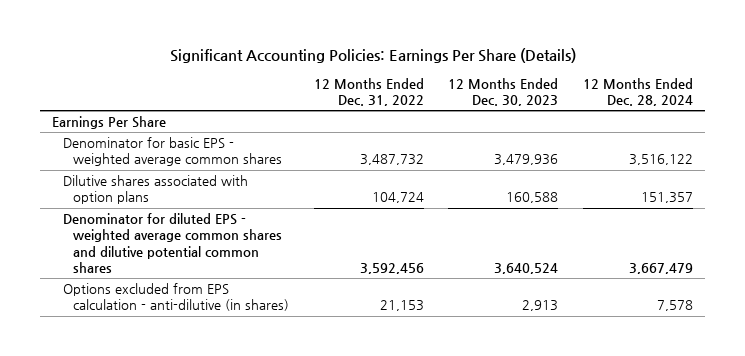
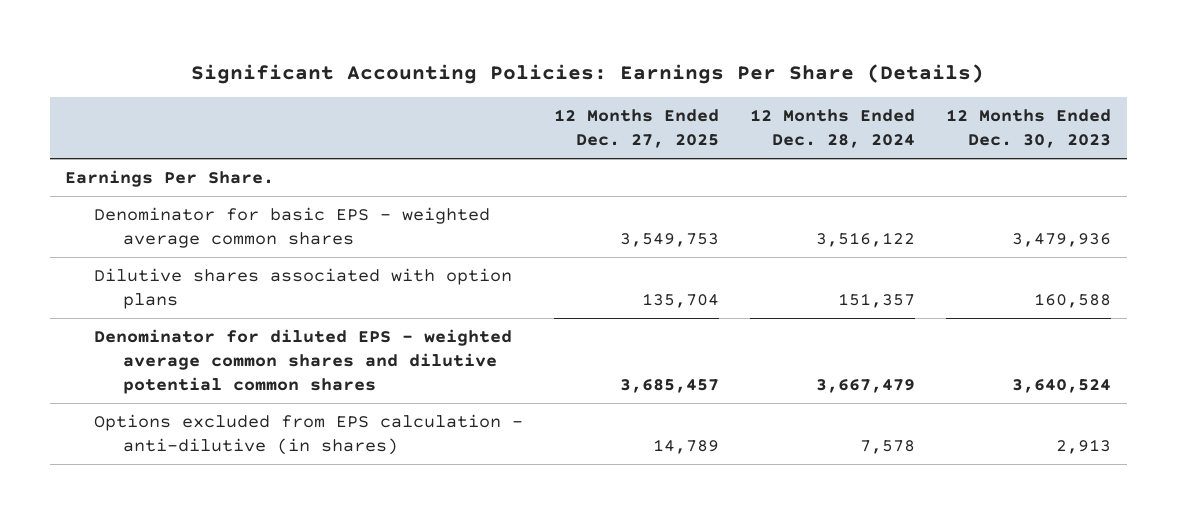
[313,77,424,107] 12 Months Ended Dec. 31, 2022 -> none
none -> [554,109,720,149] 12 Months Ended Dec. 27, 2025
[52,116,167,130] Earnings Per Share -> [65,169,275,187] Earnings Per Share.

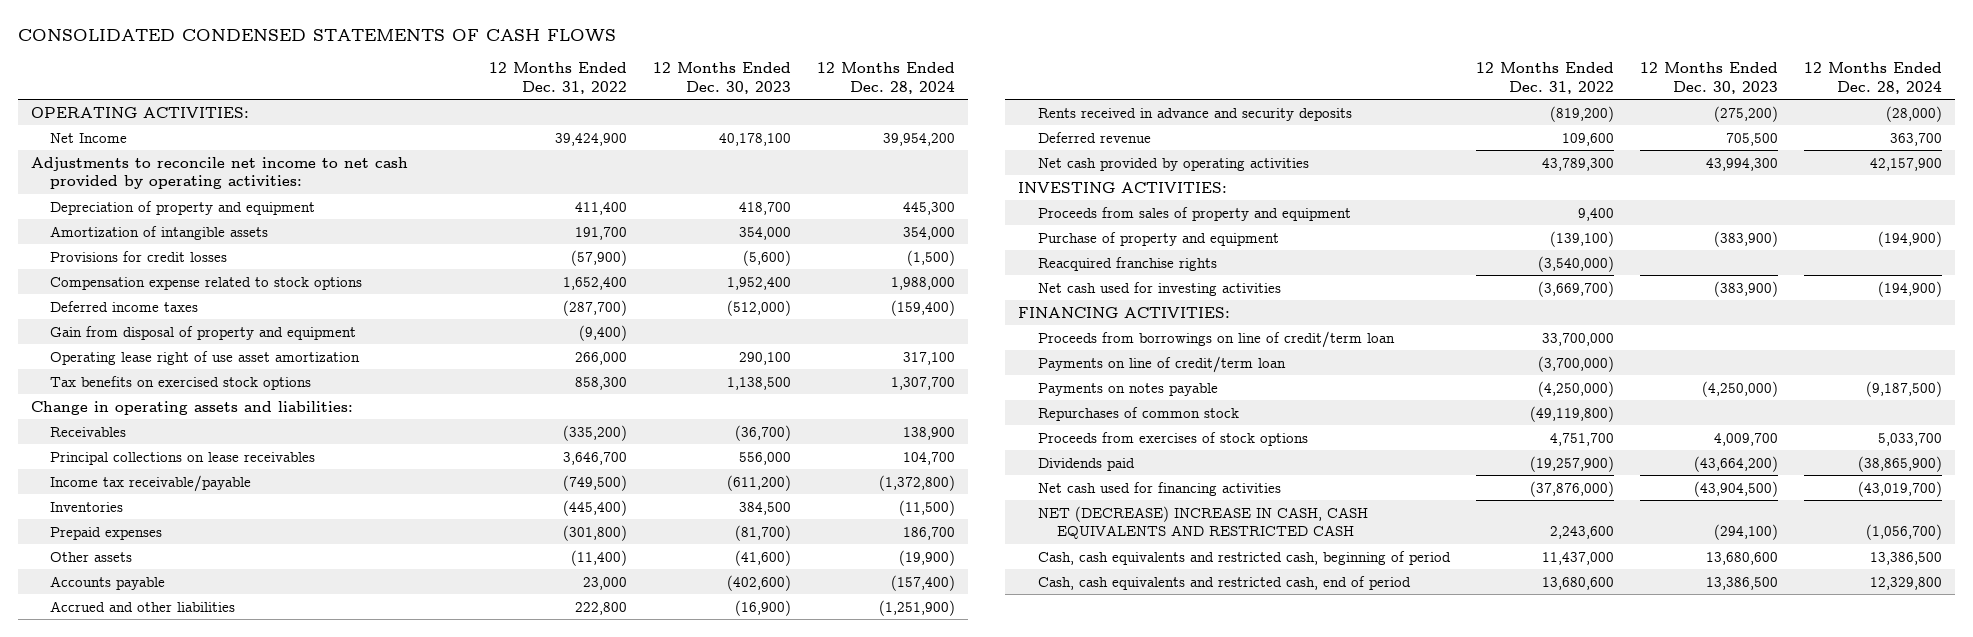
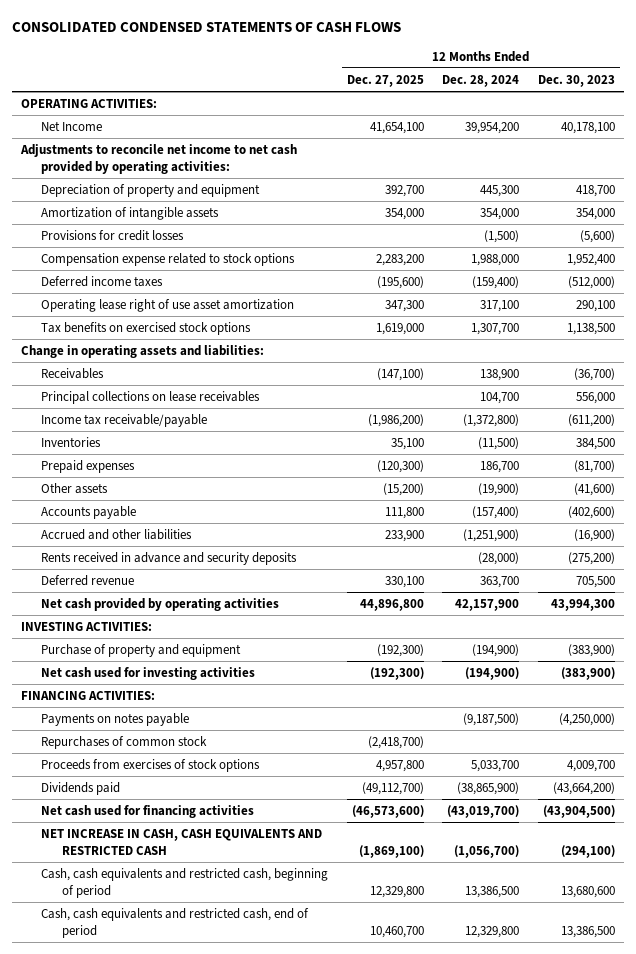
[488,62,627,95] 12 Months Ended Dec. 31, 2022 -> none
none -> [346,74,424,87] Dec. 27, 2025
[50,325,357,340] Gain from disposal of property and equipment -> none
[1037,206,1351,221] Proceeds from sales of property and equipment -> none
[1037,256,1217,271] Reacquired franchise rights -> none
[1037,330,1395,348] Proceeds from borrowings on line of credit/term loan -> none
[1037,355,1286,373] Payments on line of credit/term loan -> none
[1037,505,1368,540] NET (DECREASE) INCREASE IN CASH, CASH EQUIVALENTS AND RESTRICTED CASH -> [41,828,323,855] NET INCREASE IN CASH, CASH EQUIVALENTS AND RESTRICTED CASH

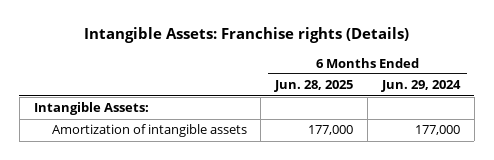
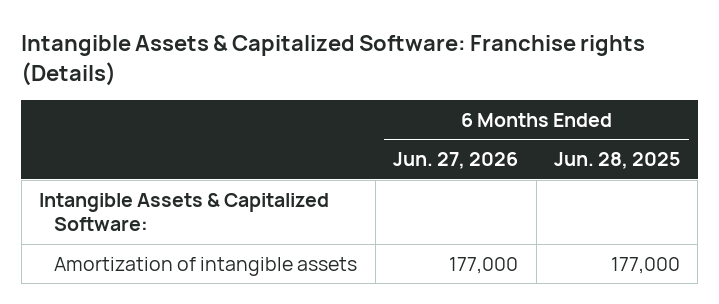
[83,27,409,44] Intangible Assets: Franchise rights (Details) -> [21,35,646,87] Intangible Assets & Capitalized Software: Franchise rights (Details)
[380,80,461,93] Jun. 29, 2024 -> none
none -> [393,152,519,170] Jun. 27, 2026
[33,102,149,116] Intangible Assets: -> [39,192,330,232] Intangible Assets & Capitalized Software:

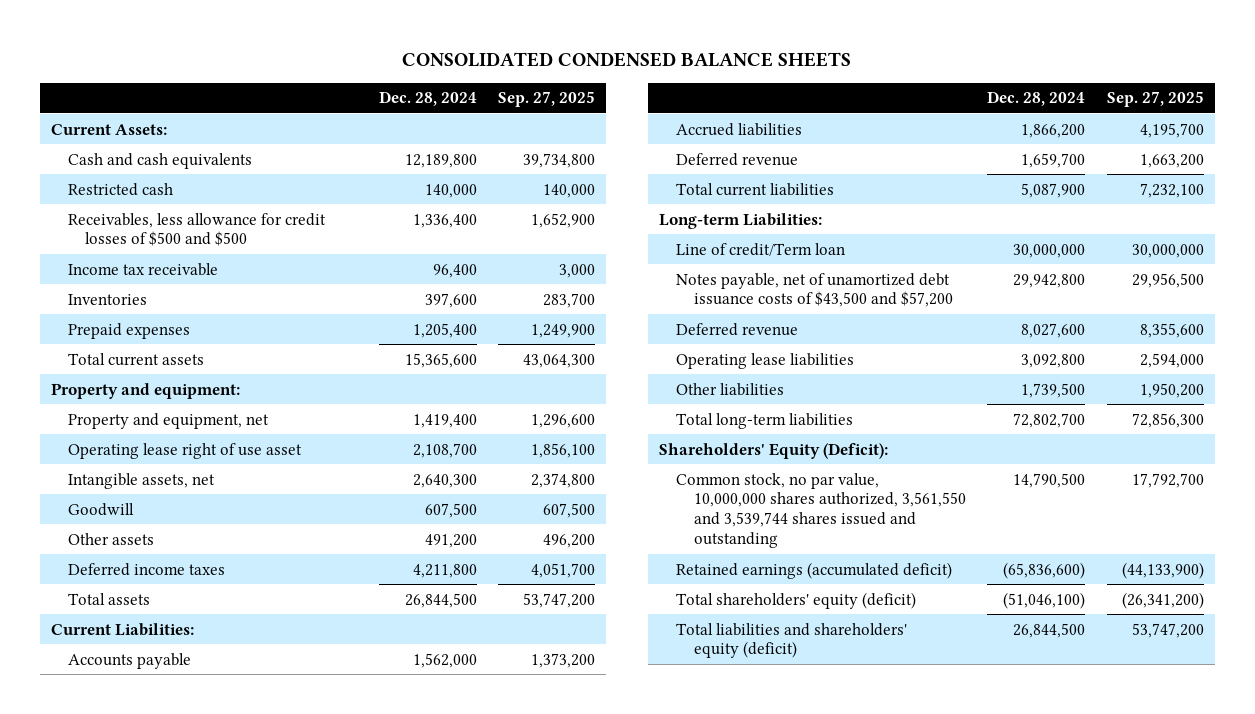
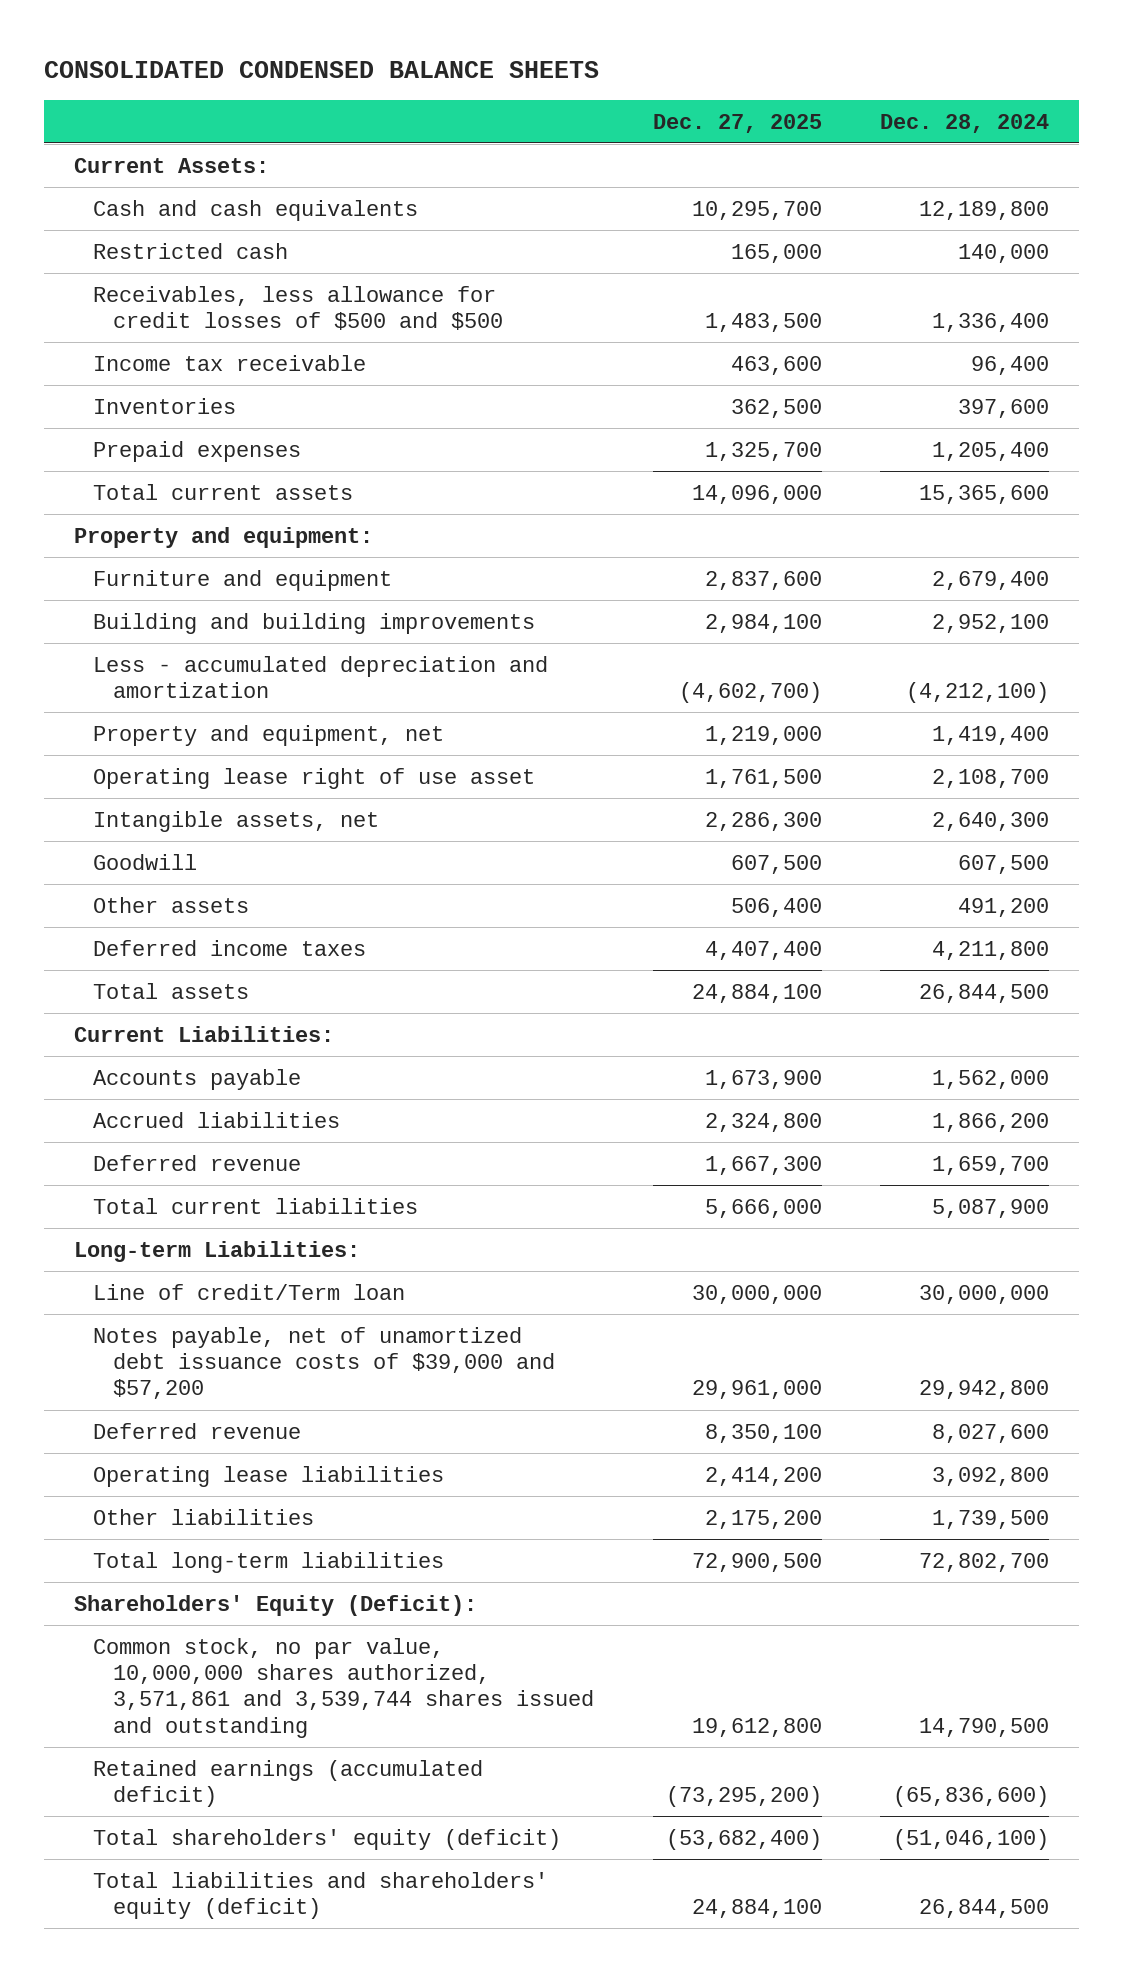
[498,91,596,108] Sep. 27, 2025 -> none
none -> [652,113,822,133] Dec. 27, 2025
none -> [93,569,393,591] Furniture and equipment
none -> [93,612,536,634] Building and building improvements
none -> [93,655,549,698] Less - accumulated depreciation and amortization
[676,272,953,308] Notes payable, net of unamortized debt issuance costs of $43,500 and $57,200 -> [93,1326,556,1400] Notes payable, net of unamortized debt issuance costs of $39,000 and $57,200
[676,472,966,549] Common stock, no par value, 10,000,000 shares authorized, 3,561,550 and 3,539,744 shares issued and outstanding -> [93,1637,595,1738] Common stock, no par value, 10,000,000 shares authorized, 3,571,861 and 3,539,744 shares issued and outstanding

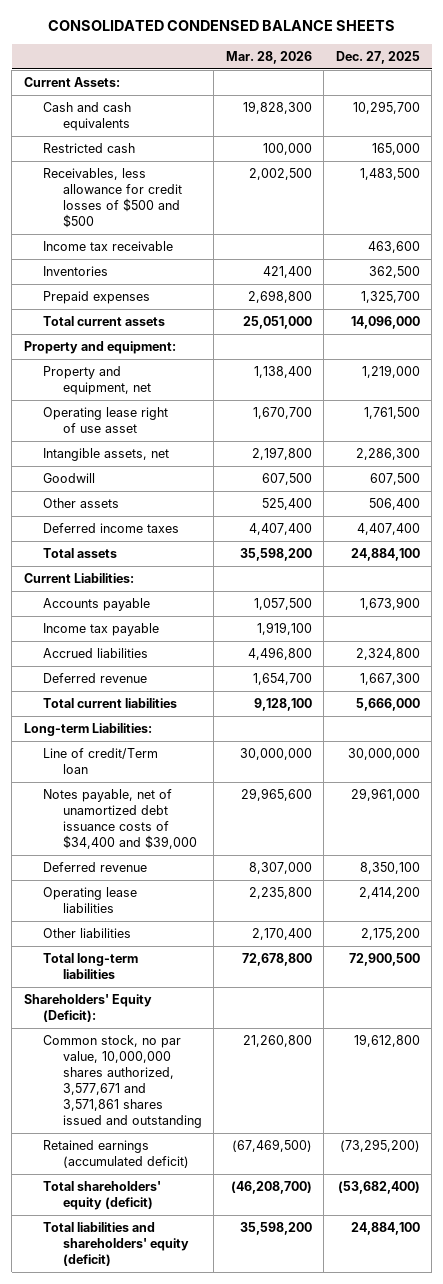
[880,113,1050,133] Dec. 28, 2024 -> none
none -> [225,50,312,64] Mar. 28, 2026
[93,569,393,591] Furniture and equipment -> none
[93,612,536,634] Building and building improvements -> none
[93,655,549,698] Less - accumulated depreciation and amortization -> none
none -> [43,623,160,637] Income tax payable
[93,1326,556,1400] Notes payable, net of unamortized debt issuance costs of $39,000 and $57,200 -> [43,789,198,850] Notes payable, net of unamortized debt issuance costs of $34,400 and $39,000
[93,1637,595,1738] Common stock, no par value, 10,000,000 shares authorized, 3,571,861 and 3,539,744 shares issued and outstanding -> [43,1035,203,1129] Common stock, no par value, 10,000,000 shares authorized, 3,577,671 and 3,571,861 shares issued and outstanding

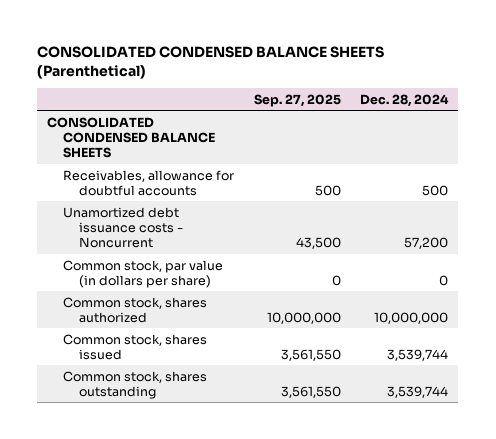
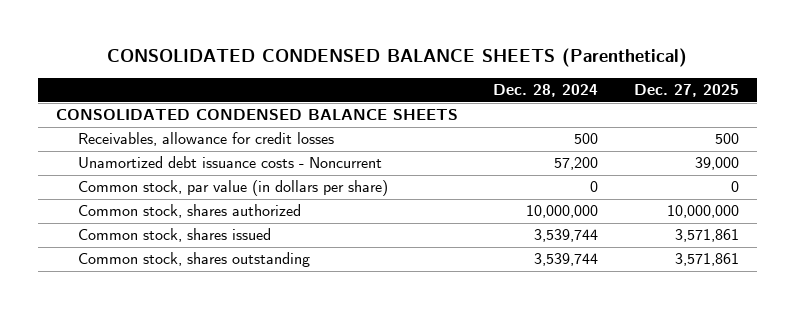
[253,93,341,107] Sep. 27, 2025 -> none
none -> [634,84,740,98] Dec. 27, 2025
[63,169,235,196] Receivables, allowance for doubtful accounts -> [78,132,335,147] Receivables, allowance for credit losses

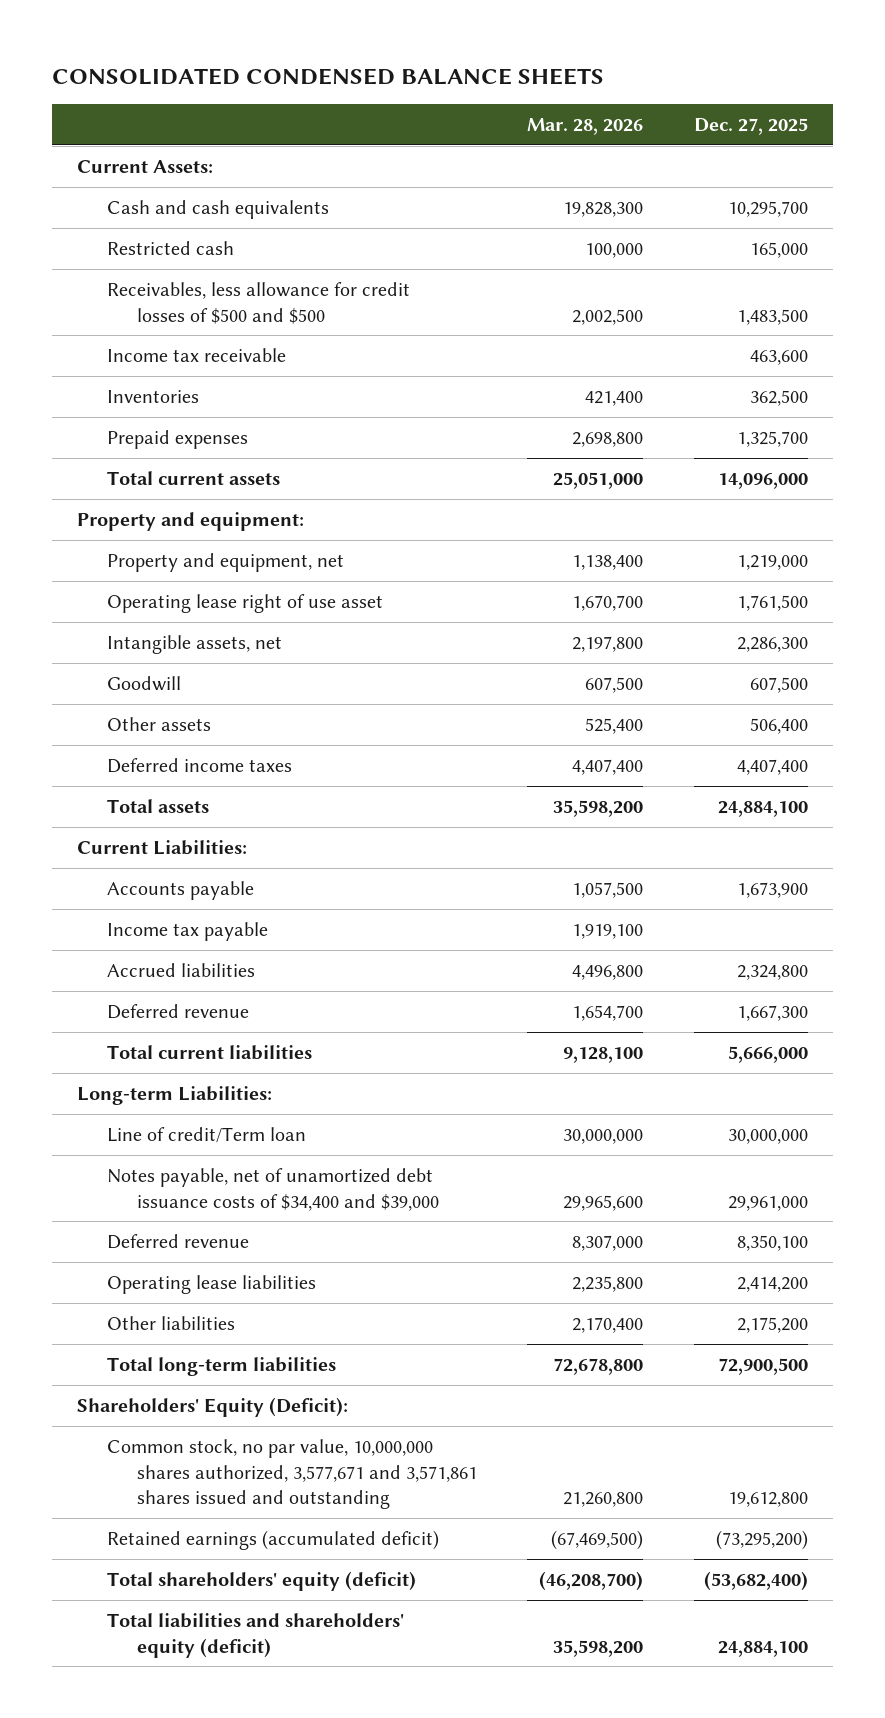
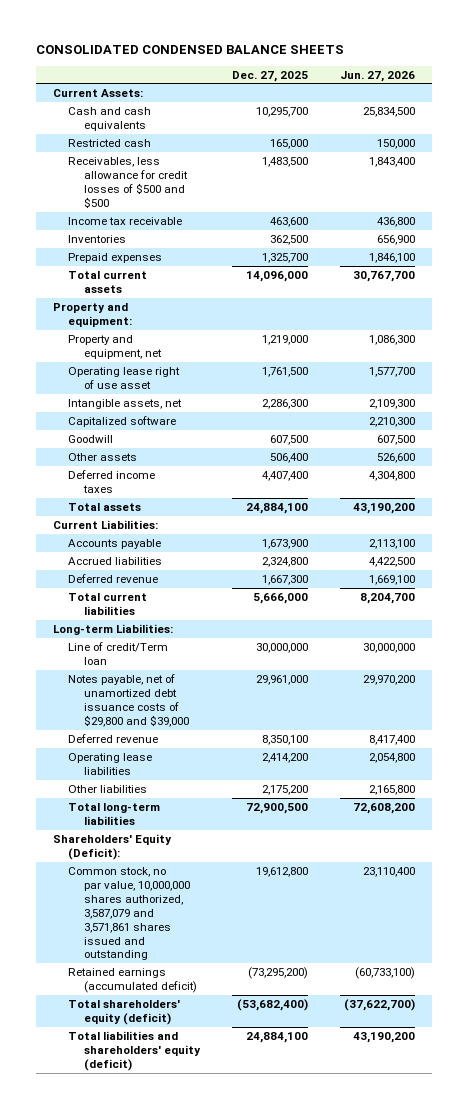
[527,117,644,135] Mar. 28, 2026 -> none
none -> [340,70,416,82] Jun. 27, 2026
none -> [68,415,177,427] Capitalized software
[107,921,269,941] Income tax payable -> none
[107,1167,440,1211] Notes payable, net of unamortized debt issuance costs of $34,400 and $39,000 -> [68,673,189,727] Notes payable, net of unamortized debt issuance costs of $29,800 and $39,000
[107,1438,478,1510] Common stock, no par value, 10,000,000 shares authorized, 3,577,671 and 3,571,861 shares issued and outstanding -> [68,866,190,961] Common stock, no par value, 10,000,000 shares authorized, 3,587,079 and 3,571,861 shares issued and outstanding

